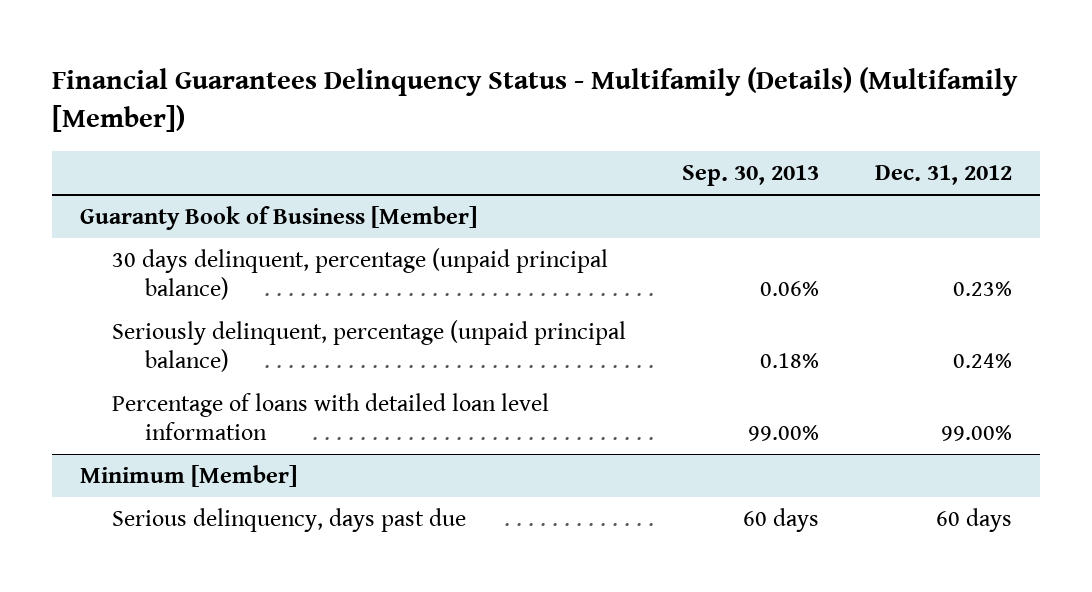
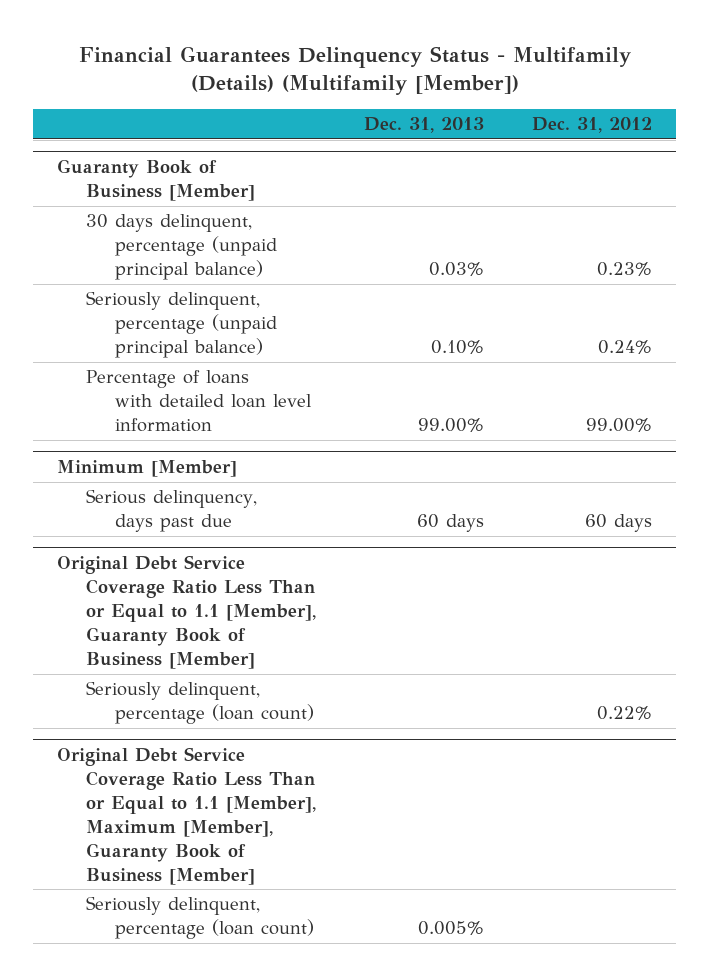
[682,165,820,187] Sep. 30, 2013 -> none
none -> [363,117,484,134] Dec. 31, 2013
none -> [57,555,316,669] Original Debt Service Coverage Ratio Less Than or Equal to 1.1 [Member], Guaranty Book of Business [Member]
none -> [85,681,314,725] Seriously delinquent, percentage (loan count)
none -> [57,747,316,885] Original Debt Service Coverage Ratio Less Than or Equal to 1.1 [Member], Maximum [Member], Guaranty Book of Business [Member]
none -> [85,896,314,940] Seriously delinquent, percentage (loan count)

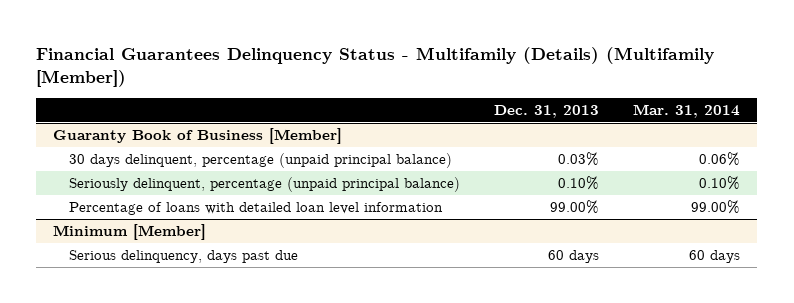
[531,117,652,134] Dec. 31, 2012 -> none
none -> [633,103,741,118] Mar. 31, 2014
[57,555,316,669] Original Debt Service Coverage Ratio Less Than or Equal to 1.1 [Member], Guaranty Book of Business [Member] -> none
[85,681,314,725] Seriously delinquent, percentage (loan count) -> none
[57,747,316,885] Original Debt Service Coverage Ratio Less Than or Equal to 1.1 [Member], Maximum [Member], Guaranty Book of Business [Member] -> none
[85,896,314,940] Seriously delinquent, percentage (loan count) -> none

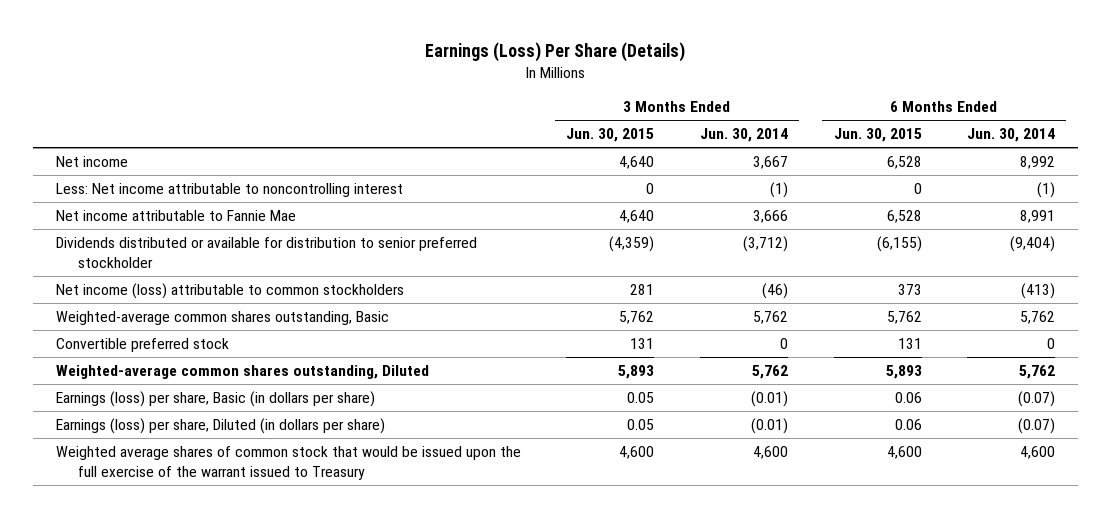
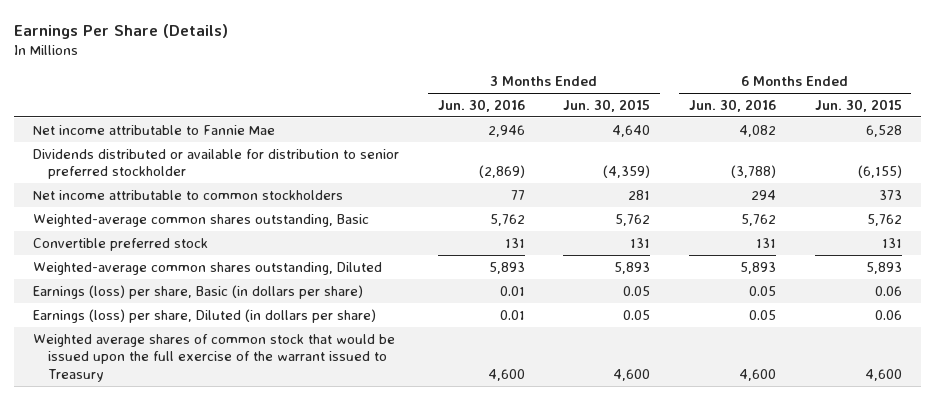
[425,41,686,62] Earnings (Loss) Per Share (Details) -> [13,24,228,40] Earnings Per Share (Details)
[699,128,788,143] Jun. 30, 2014 -> none
[967,128,1056,143] Jun. 30, 2014 -> none
none -> [437,99,525,113] Jun. 30, 2016
none -> [688,99,776,113] Jun. 30, 2016
[55,156,128,168] Net income -> none
[55,183,403,198] Less: Net income attributable to noncontrolling interest -> none
[55,283,404,300] Net income (loss) attributable to common stockholders -> [33,189,344,200] Net income attributable to common stockholders

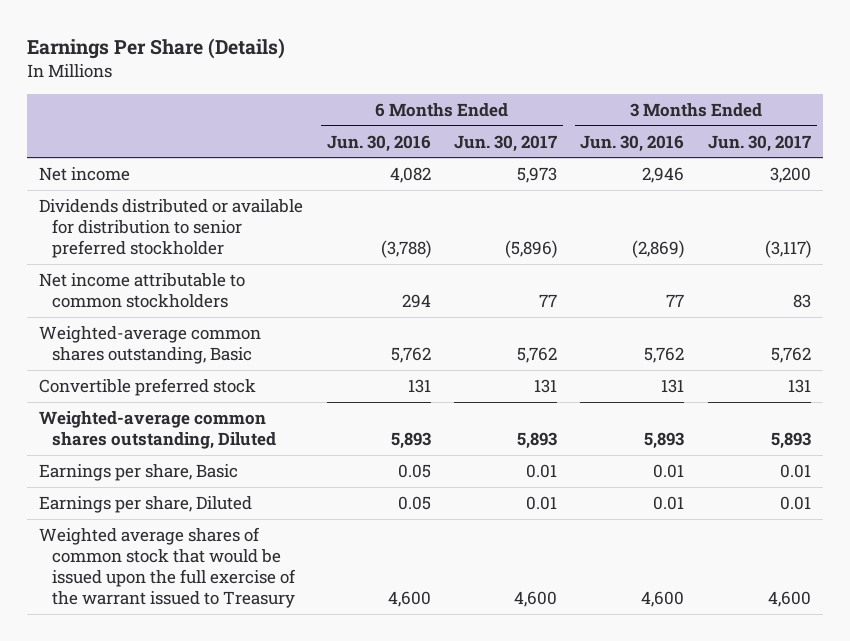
[563,99,651,113] Jun. 30, 2015 -> none
[814,99,902,113] Jun. 30, 2015 -> none
none -> [453,134,557,152] Jun. 30, 2017
none -> [707,134,811,152] Jun. 30, 2017
[33,124,276,135] Net income attributable to Fannie Mae -> [39,166,131,181] Net income
[33,284,364,299] Earnings (loss) per share, Basic (in dollars per share) -> [39,463,239,481] Earnings per share, Basic
[33,308,377,323] Earnings (loss) per share, Diluted (in dollars per share) -> [39,495,253,513] Earnings per share, Diluted

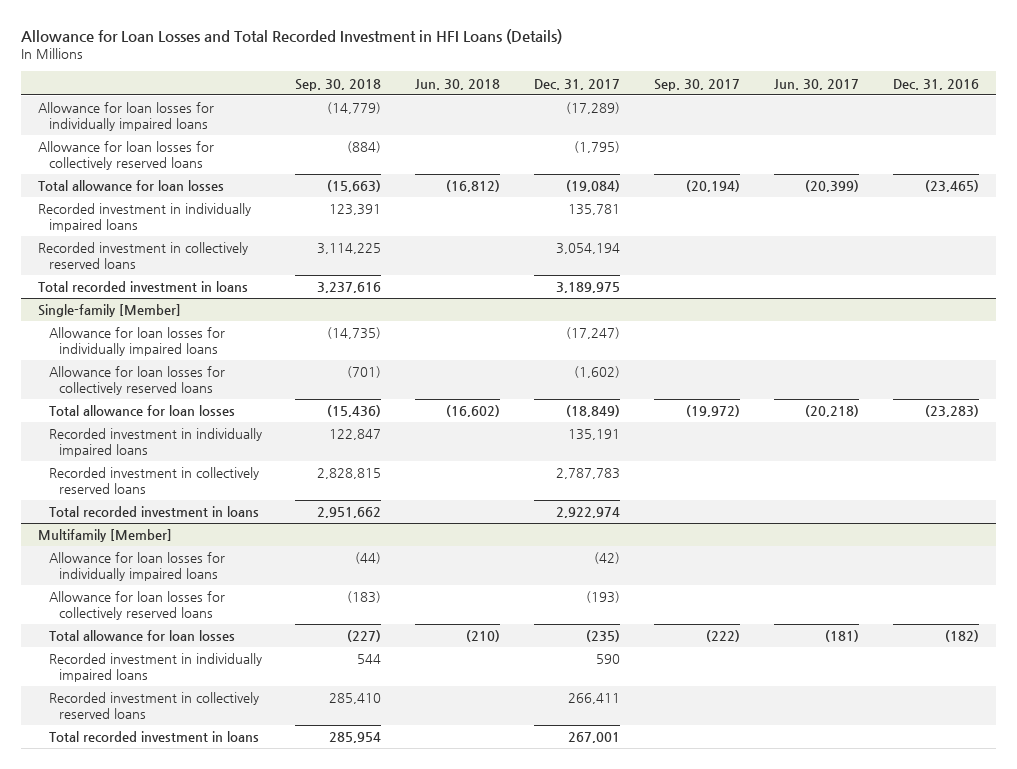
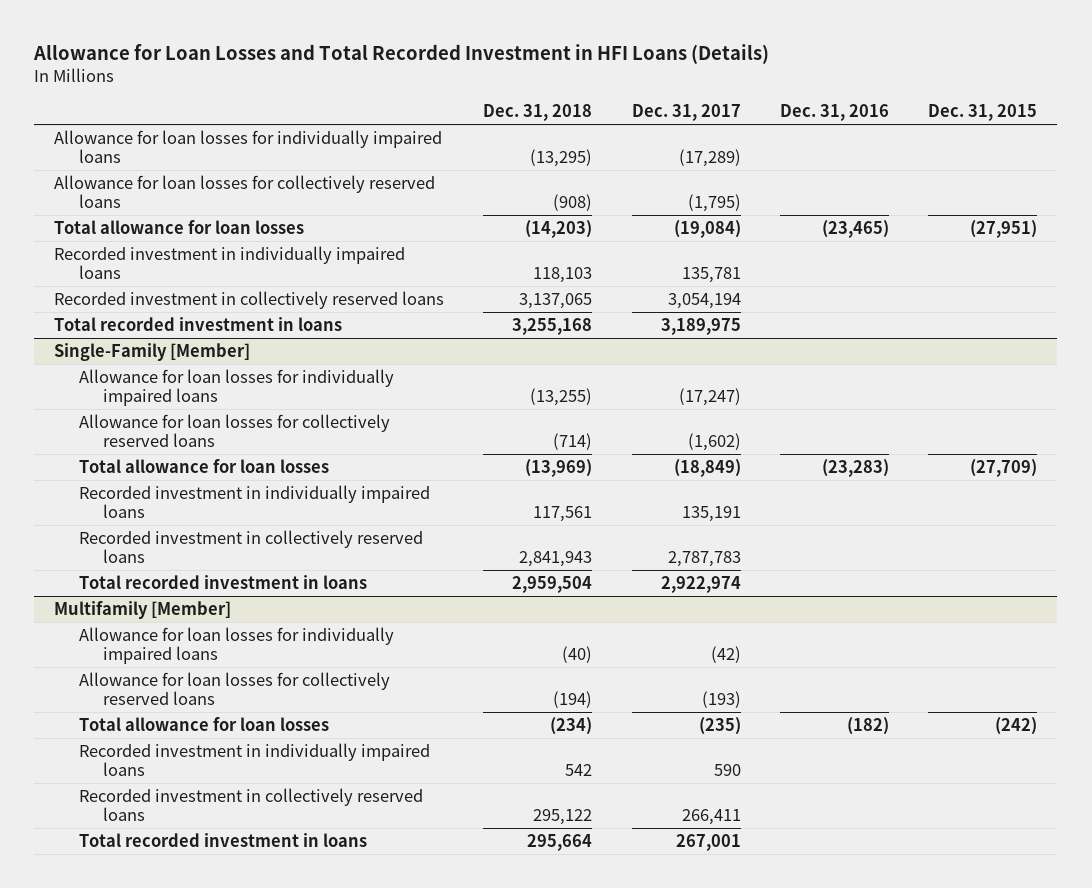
[295,78,382,91] Sep. 30, 2018 -> none
[415,78,501,90] Jun. 30, 2018 -> none
[654,78,741,91] Sep. 30, 2017 -> none
[774,78,860,90] Jun. 30, 2017 -> none
none -> [483,104,593,122] Dec. 31, 2018
none -> [928,104,1038,122] Dec. 31, 2015
[38,304,182,318] Single-family [Member] -> [54,343,251,362] Single-Family [Member]

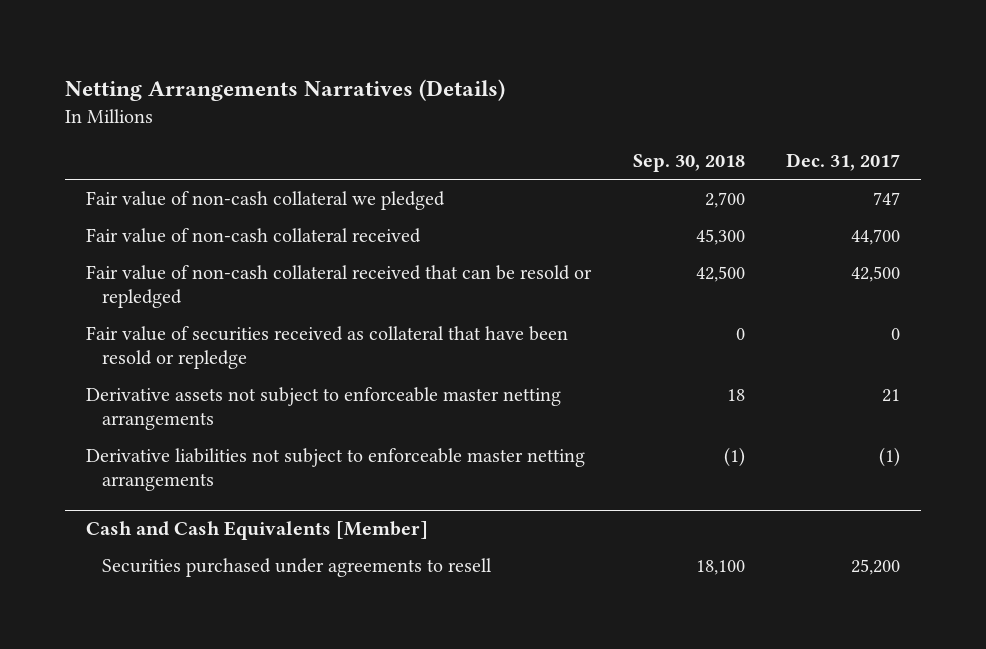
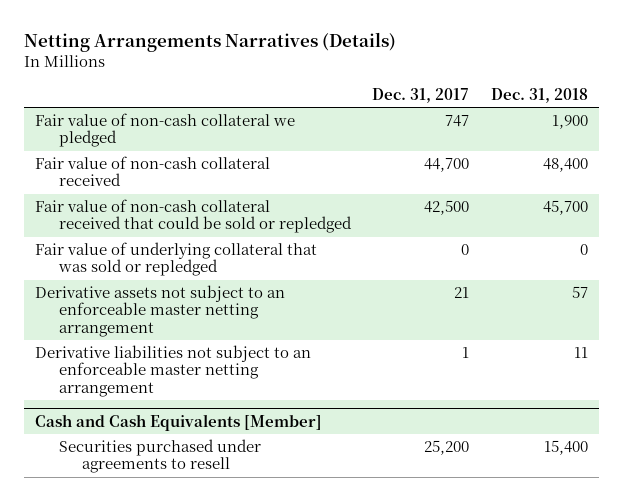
[632,154,745,173] Sep. 30, 2018 -> none
none -> [490,88,588,104] Dec. 31, 2018
[86,264,593,309] Fair value of non-cash collateral received that can be resold or repledged -> [35,199,352,234] Fair value of non-cash collateral received that could be sold or repledged
[86,325,569,370] Fair value of securities received as collateral that have been resold or repledge -> [35,242,318,277] Fair value of underlying collateral that was sold or repledged
[86,386,562,431] Derivative assets not subject to enforceable master netting arrangements -> [35,285,286,337] Derivative assets not subject to an enforceable master netting arrangement
[86,447,586,492] Derivative liabilities not subject to enforceable master netting arrangements -> [35,345,312,397] Derivative liabilities not subject to an enforceable master netting arrangement
[879,446,901,467] (1) -> [462,347,470,359] 1

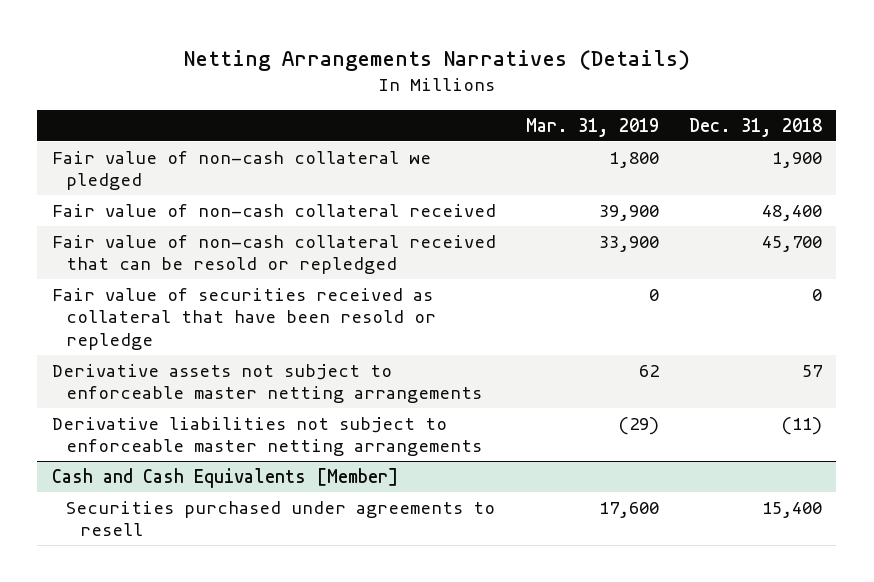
[372,88,470,104] Dec. 31, 2017 -> none
none -> [525,117,659,137] Mar. 31, 2019
[35,199,352,234] Fair value of non-cash collateral received that could be sold or repledged -> [52,234,497,275] Fair value of non-cash collateral received that can be resold or repledged
[35,242,318,277] Fair value of underlying collateral that was sold or repledged -> [52,287,437,350] Fair value of securities received as collateral that have been resold or repledge
[35,285,286,337] Derivative assets not subject to an enforceable master netting arrangement -> [52,363,483,404] Derivative assets not subject to enforceable master netting arrangements
[35,345,312,397] Derivative liabilities not subject to an enforceable master netting arrangement -> [52,416,483,457] Derivative liabilities not subject to enforceable master netting arrangements
[573,347,588,359] 11 -> [780,416,822,435] (11)

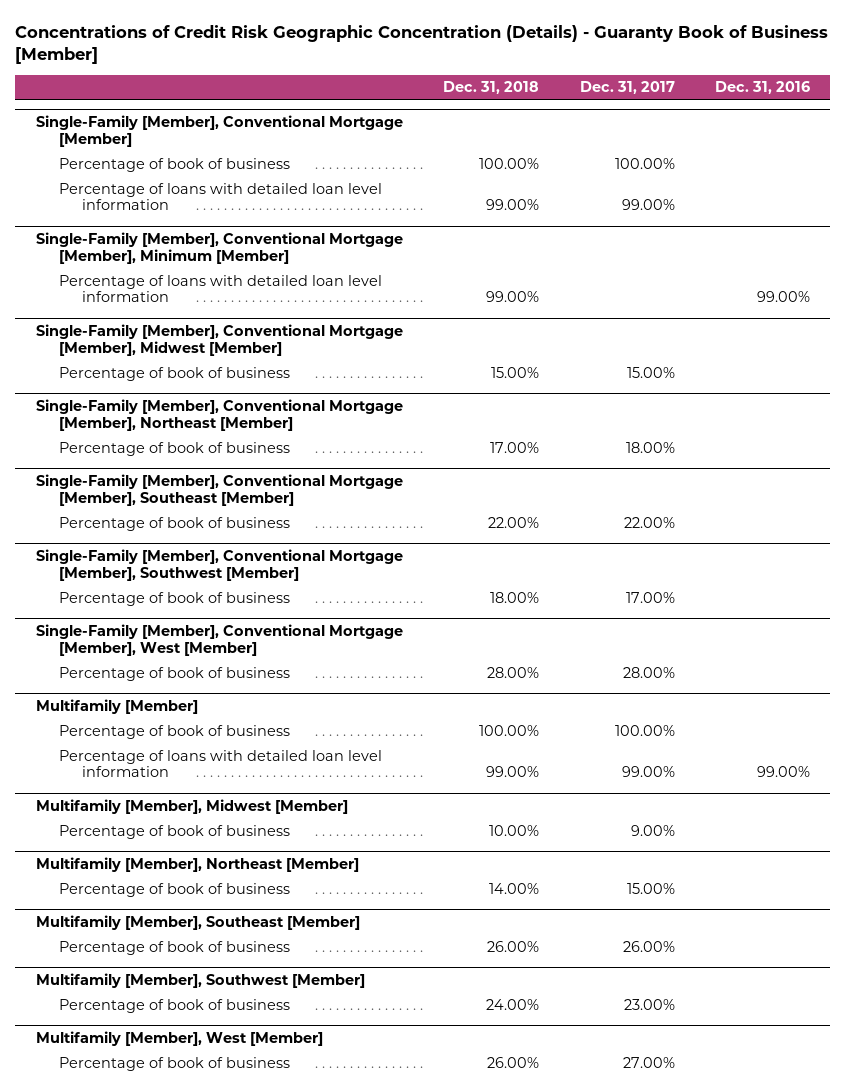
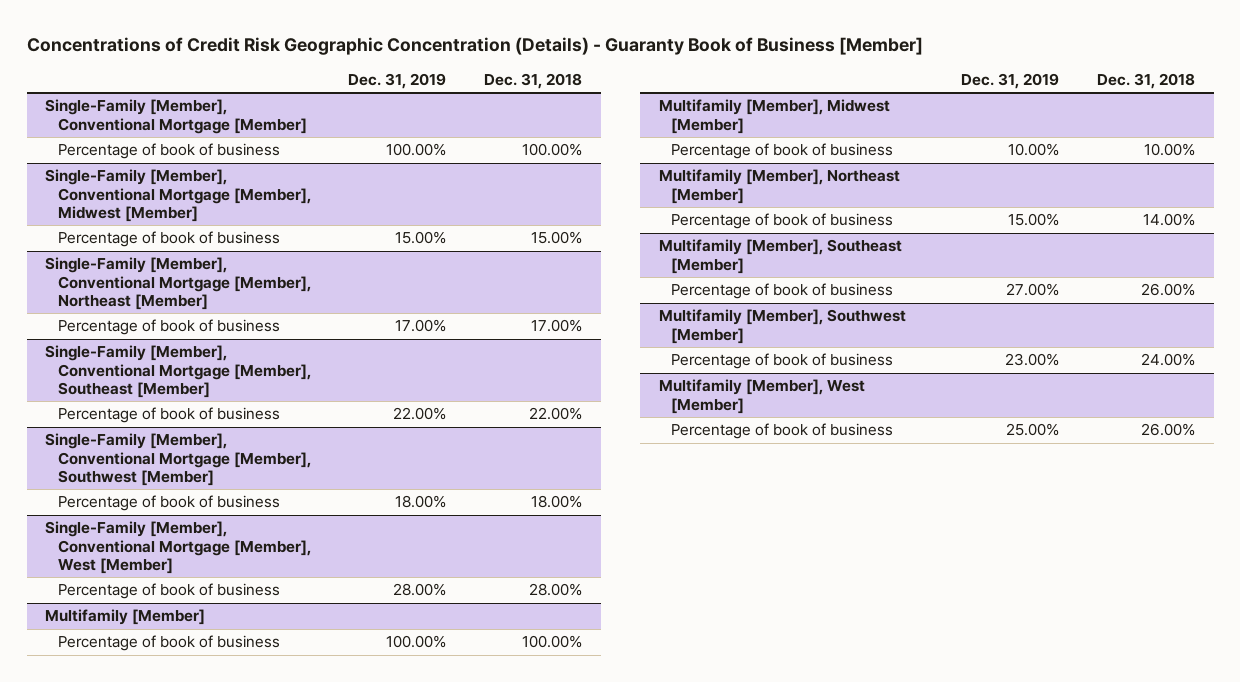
[579,81,675,95] Dec. 31, 2017 -> none
[714,81,810,95] Dec. 31, 2016 -> none
none -> [348,73,447,90] Dec. 31, 2019
[58,182,382,211] Percentage of loans with detailed loan level information -> none
[35,231,403,264] Single-Family [Member], Conventional Mortgage [Member], Minimum [Member] -> none
[58,274,382,303] Percentage of loans with detailed loan level information -> none
[58,749,382,778] Percentage of loans with detailed loan level information -> none

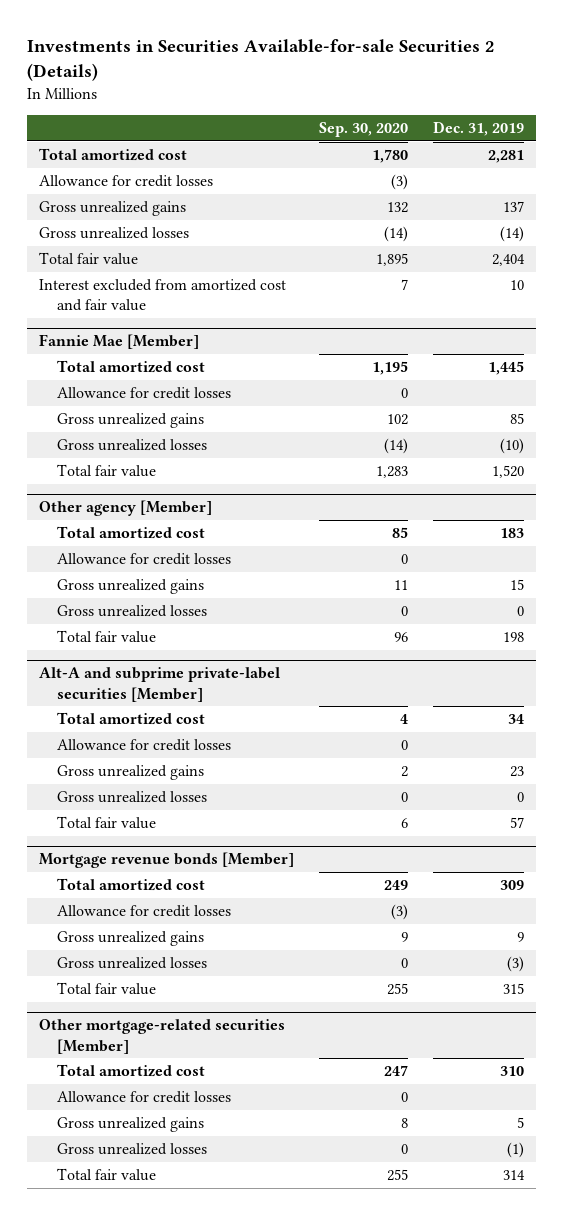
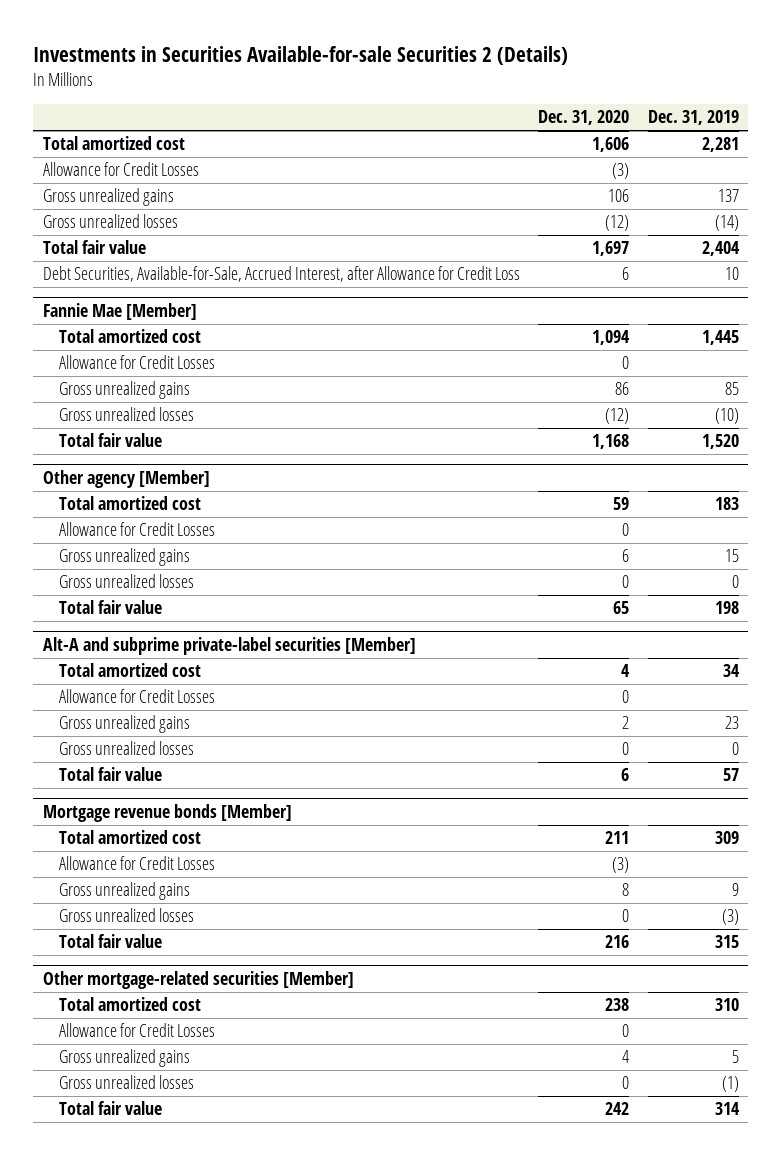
[319,122,409,138] Sep. 30, 2020 -> none
none -> [538,110,630,126] Dec. 31, 2020
[39,175,214,188] Allowance for credit losses -> [42,162,199,177] Allowance for Credit Losses
[39,279,287,312] Interest excluded from amortized cost and fair value -> [42,266,520,283] Debt Securities, Available-for-Sale, Accrued Interest, after Allowance for Credit Loss
[57,387,232,400] Allowance for credit losses -> [58,355,215,370] Allowance for Credit Losses
[57,553,232,566] Allowance for credit losses -> [58,522,215,537] Allowance for Credit Losses
[57,739,232,752] Allowance for credit losses -> [58,689,215,704] Allowance for Credit Losses
[57,905,232,918] Allowance for credit losses -> [58,856,215,871] Allowance for Credit Losses
[57,1091,232,1104] Allowance for credit losses -> [58,1023,215,1038] Allowance for Credit Losses

